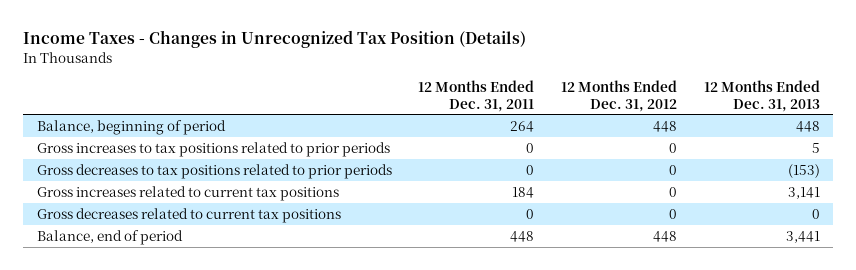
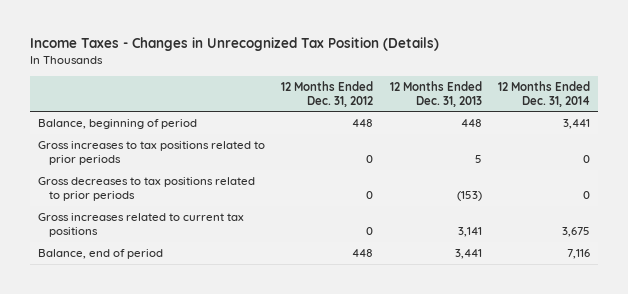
[418,79,535,112] 12 Months Ended Dec. 31, 2011 -> none
none -> [497,80,590,107] 12 Months Ended Dec. 31, 2014
[36,207,341,223] Gross decreases related to current tax positions -> none

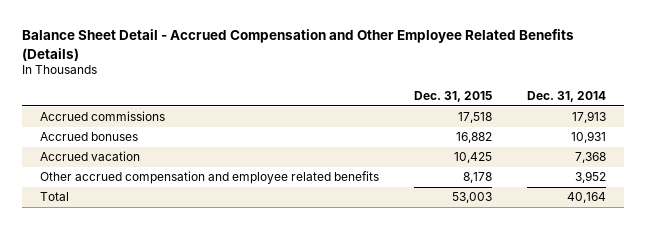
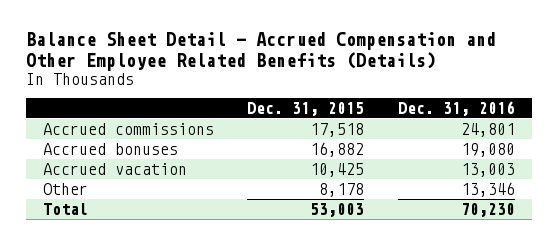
[527,91,607,103] Dec. 31, 2014 -> none
none -> [398,100,516,116] Dec. 31, 2016
[39,171,379,185] Other accrued compensation and employee related benefits -> [42,183,88,196] Other

